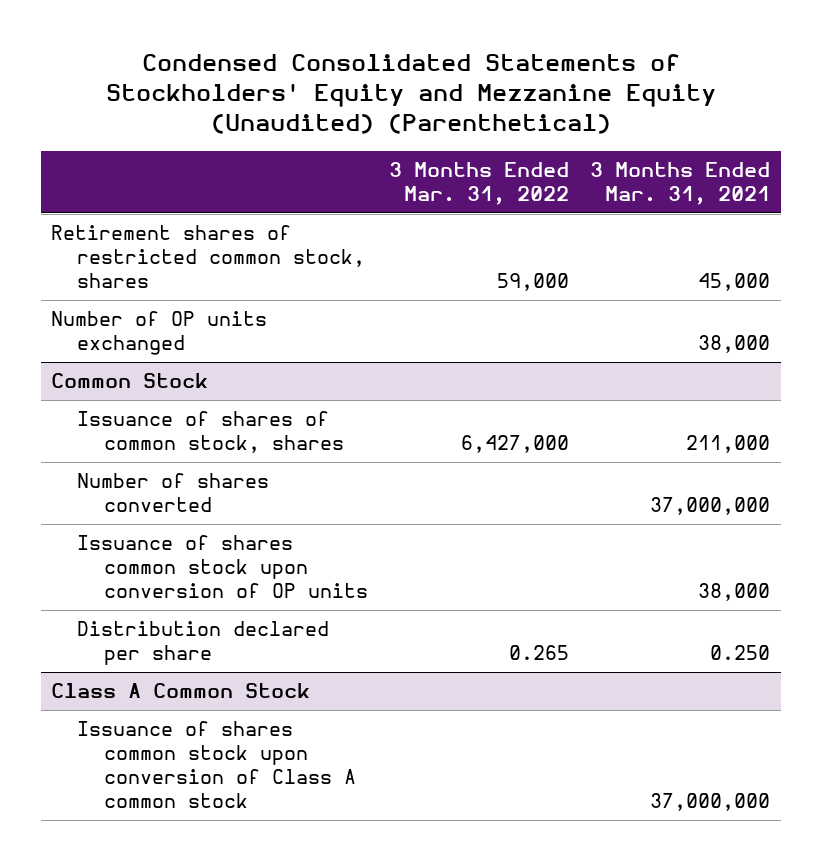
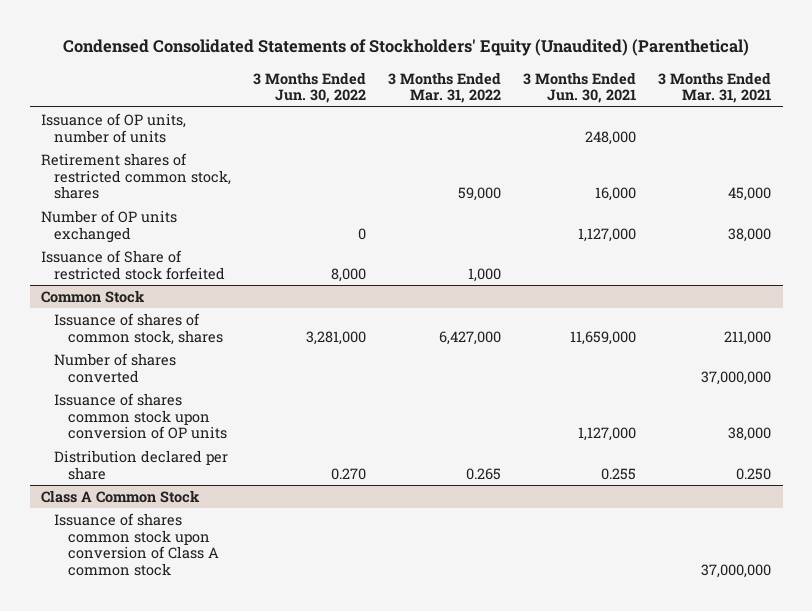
[105,53,716,135] Condensed Consolidated Statements of Stockholders' Equity and Mezzanine Equity (Unaudited) (Parenthetical) -> [63,39,750,57] Condensed Consolidated Statements of Stockholders' Equity (Unaudited) (Parenthetical)
none -> [253,71,367,104] 3 Months Ended Jun. 30, 2022
none -> [523,71,637,104] 3 Months Ended Jun. 30, 2021
none -> [40,112,186,143] Issuance of OP units, number of units
none -> [40,249,226,280] Issuance of Share of restricted stock forfeited

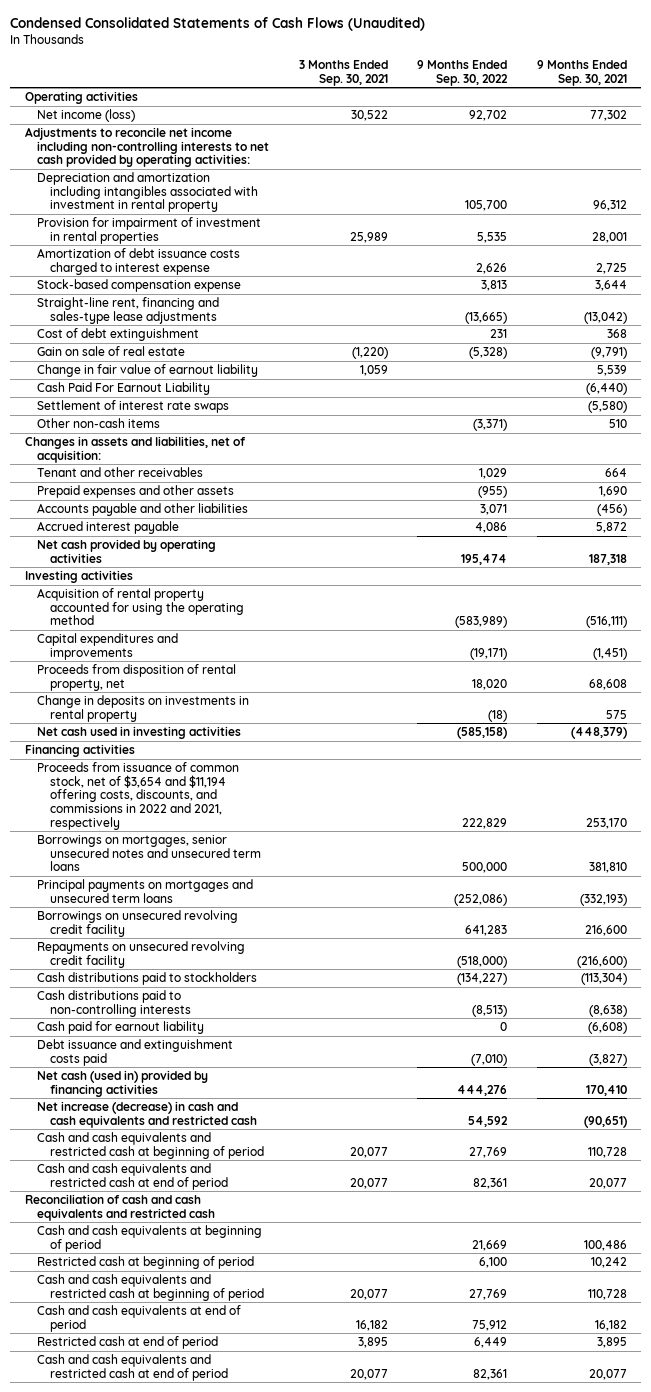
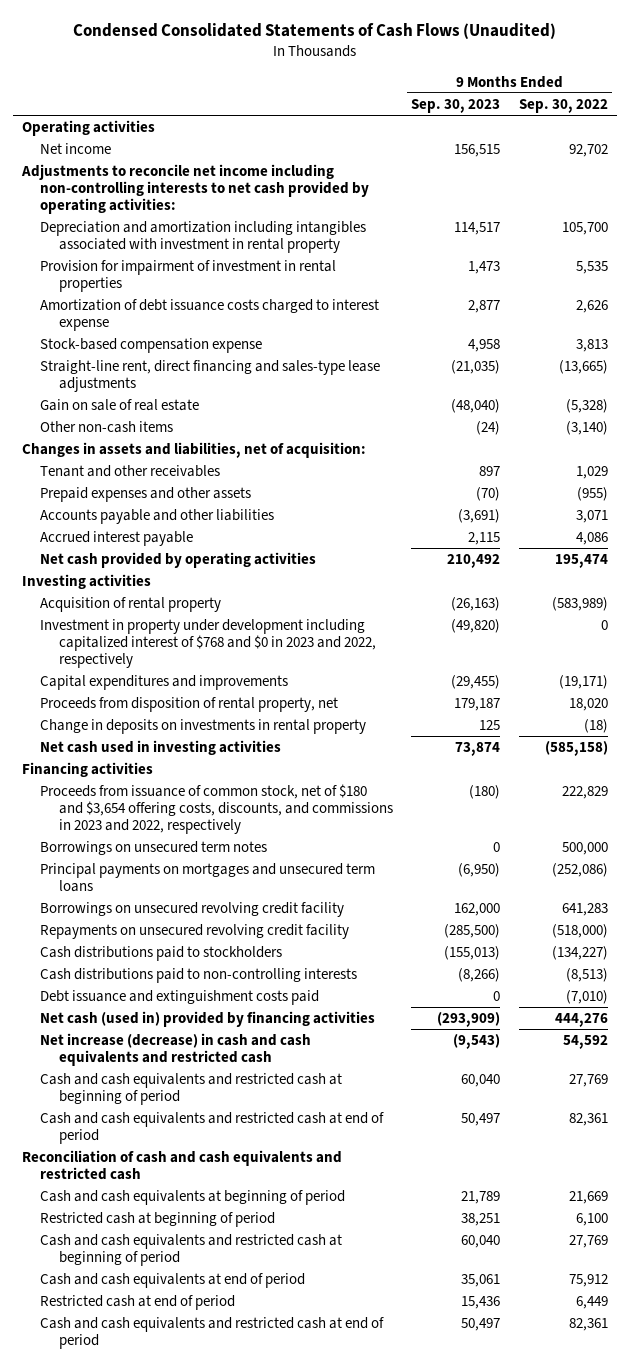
[298,60,388,86] 3 Months Ended Sep. 30, 2021 -> none
[536,60,627,86] 9 Months Ended Sep. 30, 2021 -> none
none -> [411,98,501,113] Sep. 30, 2023
[37,108,136,122] Net income (loss) -> [40,143,112,155] Net income
[37,327,200,341] Cost of debt extinguishment -> none
[37,296,220,324] Straight-line rent, financing and sales-type lease adjustments -> [40,360,381,393] Straight-line rent, direct financing and sales-type lease adjustments
[37,363,259,377] Change in fair value of earnout liability -> none
[37,381,211,395] Cash Paid For Earnout Liability -> none
[37,399,230,413] Settlement of interest rate swaps -> none
[473,418,508,431] (3,371) -> [565,421,608,436] (3,140)
[37,587,245,626] Acquisition of rental property accounted for using the operating method -> [40,597,222,613] Acquisition of rental property
none -> [40,619,377,669] Investment in property under development including capitalized interest of $768 and $0 in 2023 and 2022, respectively
[37,761,240,830] Proceeds from issuance of common stock, net of $3,654 and $11,194 offering costs, discounts, and commissions in 2022 and 2021, respectively -> [40,784,394,835] Proceeds from issuance of common stock, net of $180 and $3,654 offering costs, discounts, and commissions in 2023 and 2022, respectively
[37,834,262,872] Borrowings on mortgages, senior unsecured notes and unsecured term loans -> [40,841,268,856] Borrowings on unsecured term notes
[37,1020,205,1034] Cash paid for earnout liability -> none

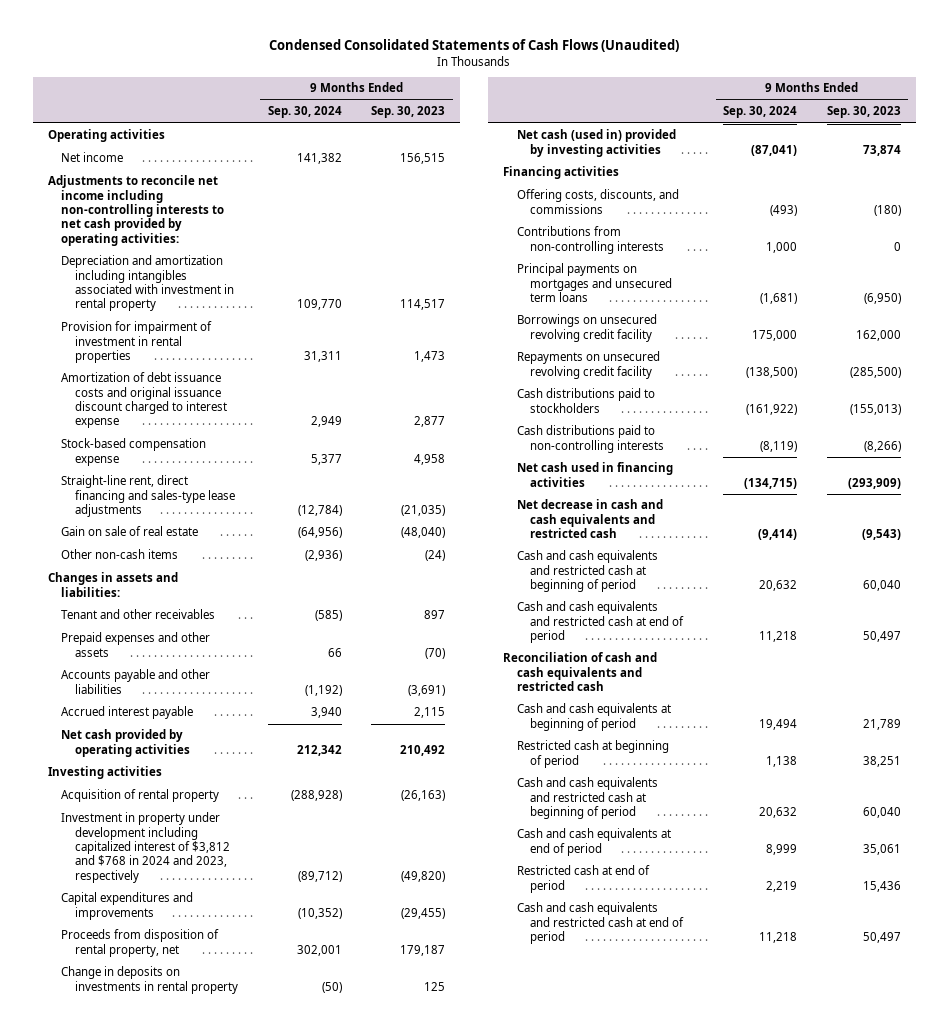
[518,98,608,113] Sep. 30, 2022 -> none
none -> [267,106,342,119] Sep. 30, 2024
[40,299,380,332] Amortization of debt issuance costs charged to interest expense -> [61,372,227,429] Amortization of debt issuance costs and original issuance discount charged to interest expense
[21,442,366,459] Changes in assets and liabilities, net of acquisition: -> [47,572,178,597] Changes in assets and liabilities:
[40,619,377,669] Investment in property under development including capitalized interest of $768 and $0 in 2023 and 2022, respectively -> [61,812,230,883] Investment in property under development including capitalized interest of $3,812 and $768 in 2024 and 2023, respectively
[40,740,282,756] Net cash used in investing activities -> [516,129,676,157] Net cash (used in) provided by investing activities
[40,841,268,856] Borrowings on unsecured term notes -> none
[40,784,394,835] Proceeds from issuance of common stock, net of $180 and $3,654 offering costs, discounts, and commissions in 2023 and 2022, respectively -> [516,189,679,214] Offering costs, discounts, and commissions
none -> [516,226,665,254] Contributions from non-controlling interests
[40,990,320,1006] Debt issuance and extinguishment costs paid -> none
[40,1011,376,1028] Net cash (used in) provided by financing activities -> [516,462,673,487] Net cash used in financing activities
[40,1033,312,1067] Net increase (decrease) in cash and cash equivalents and restricted cash -> [516,499,663,539] Net decrease in cash and cash equivalents and restricted cash

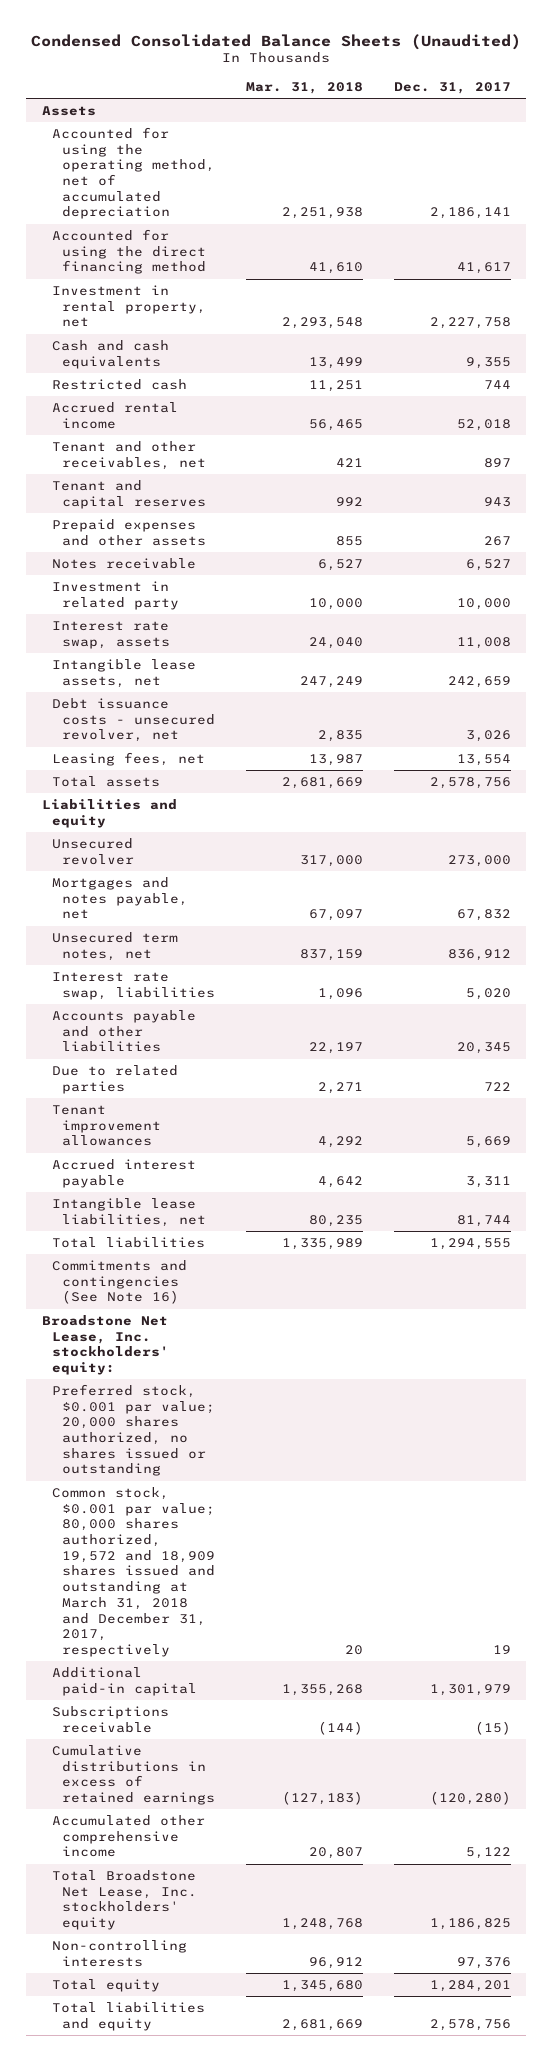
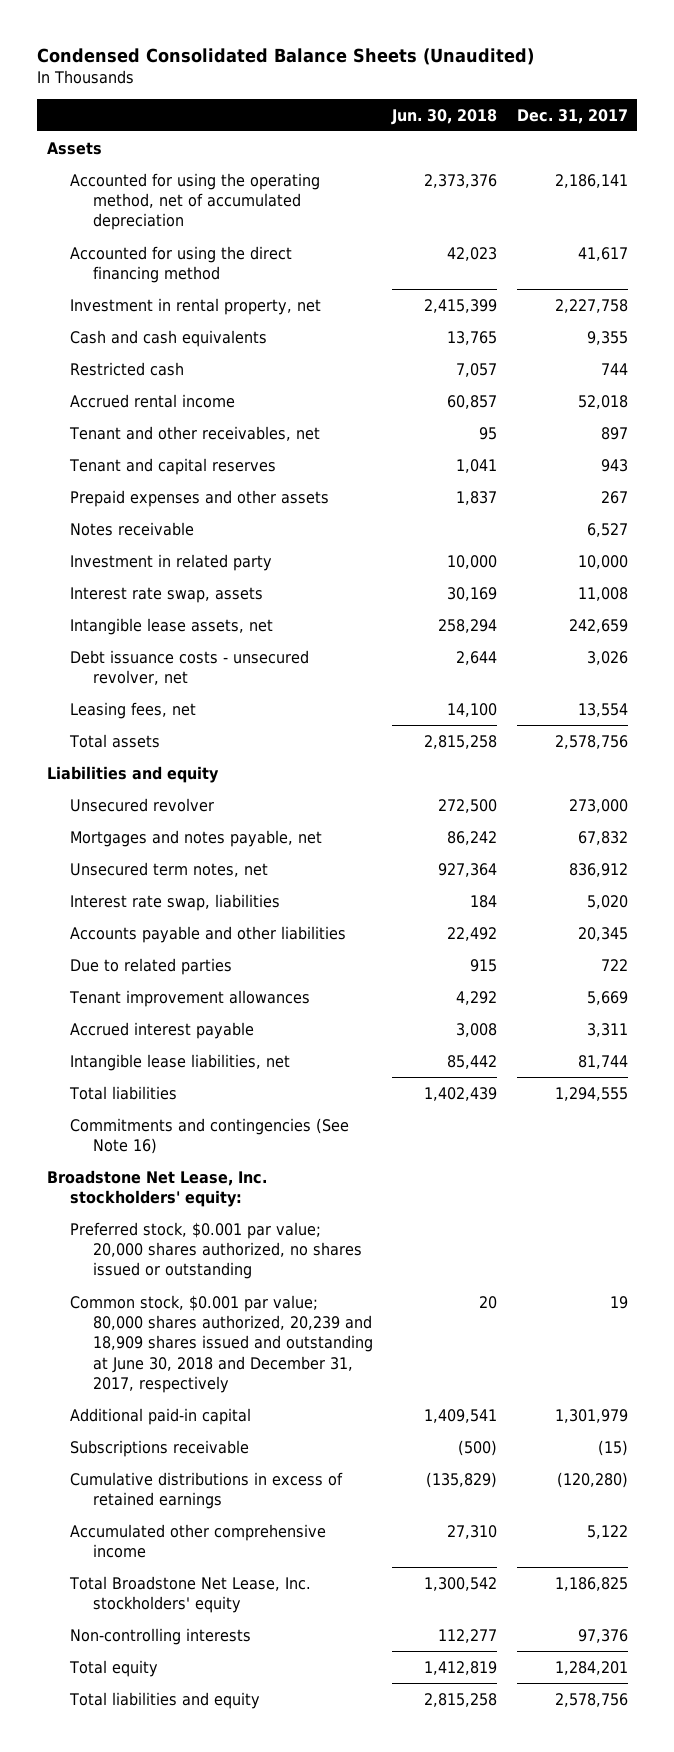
[245,81,363,94] Mar. 31, 2018 -> none
none -> [391,108,498,125] Jun. 30, 2018
[51,1487,215,1657] Common stock, $0.001 par value; 80,000 shares authorized, 19,572 and 18,909 shares issued and outstanding at March 31, 2018 and December 31, 2017, respectively -> [69,1294,374,1393] Common stock, $0.001 par value; 80,000 shares authorized, 20,239 and 18,909 shares issued and outstanding at June 30, 2018 and December 31, 2017, respectively

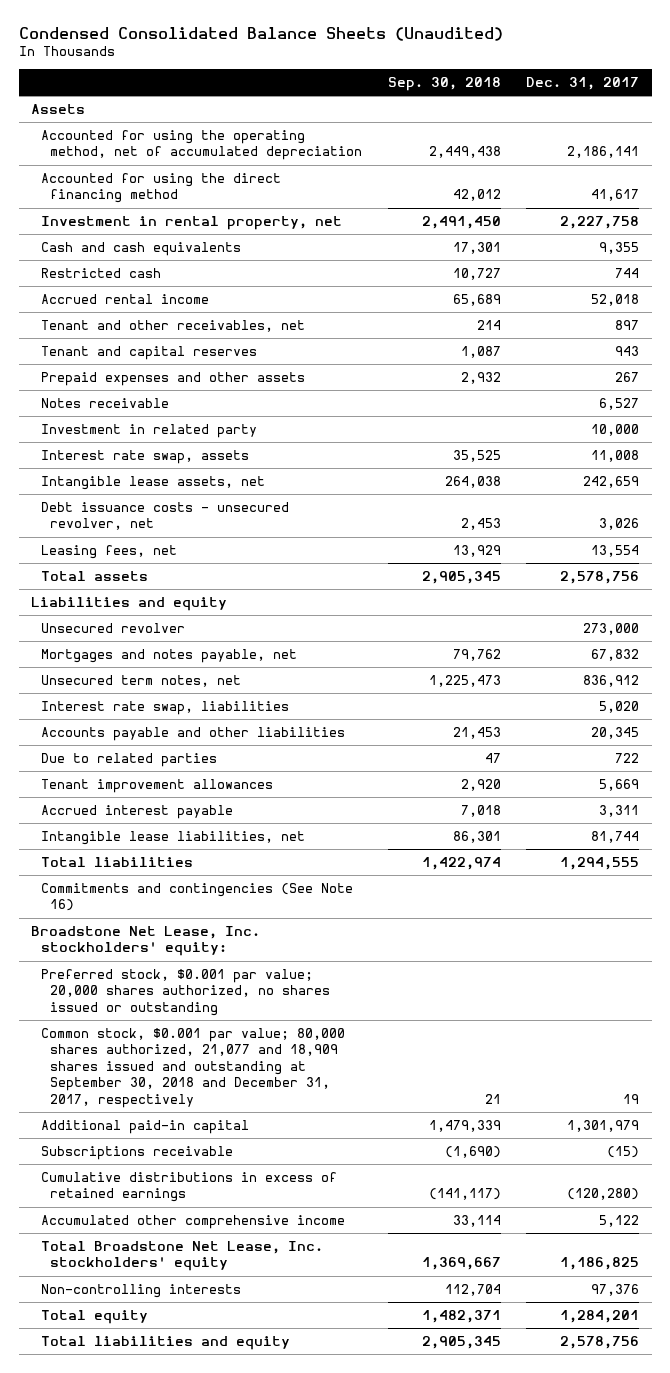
[391,108,498,125] Jun. 30, 2018 -> none
none -> [387,76,501,91] Sep. 30, 2018
[69,1294,374,1393] Common stock, $0.001 par value; 80,000 shares authorized, 20,239 and 18,909 shares issued and outstanding at June 30, 2018 and December 31, 2017, respectively -> [40,1027,345,1108] Common stock, $0.001 par value; 80,000 shares authorized, 21,077 and 18,909 shares issued and outstanding at September 30, 2018 and December 31, 2017, respectively

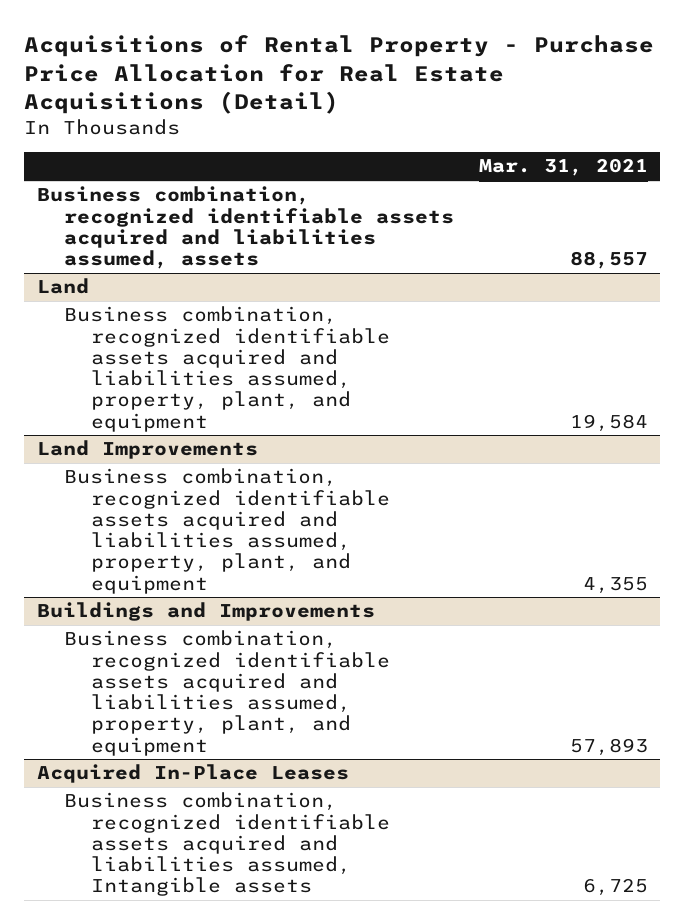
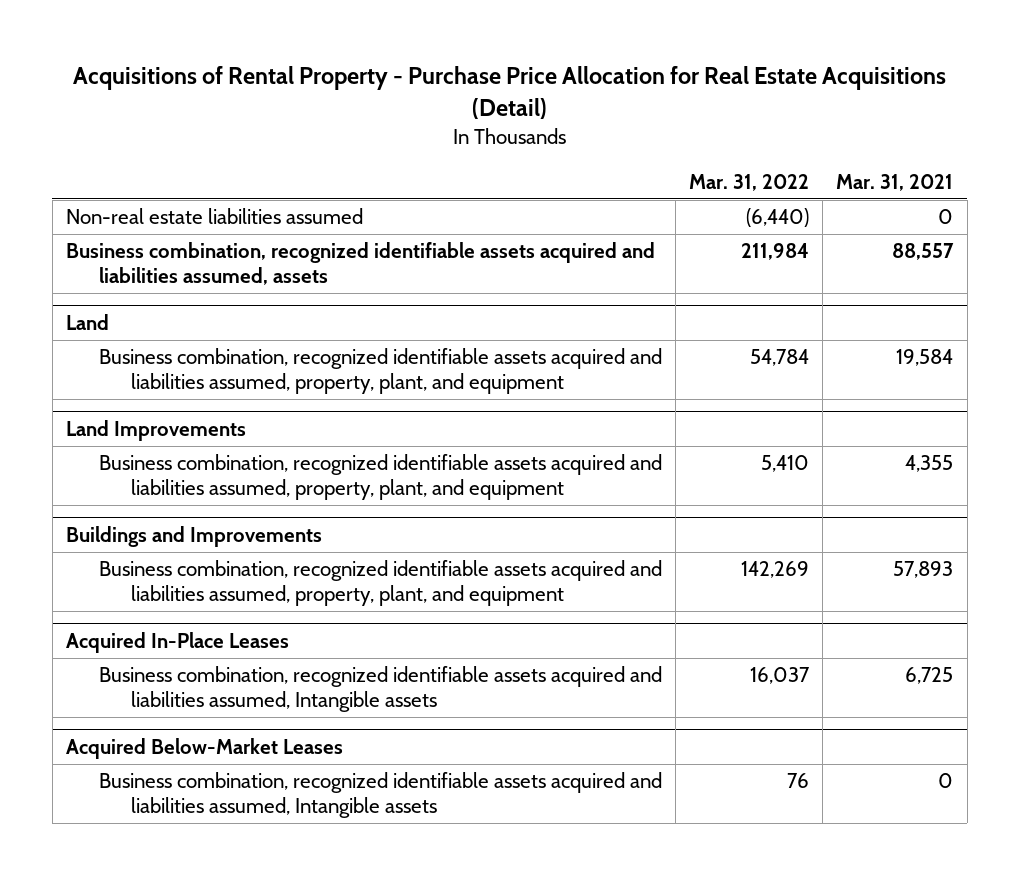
none -> [689,173,810,191] Mar. 31, 2022
none -> [66,208,364,225] Non-real estate liabilities assumed
none -> [66,737,344,759] Acquired Below-Market Leases
none -> [98,772,662,819] Business combination, recognized identifiable assets acquired and liabilities assumed, Intangible assets

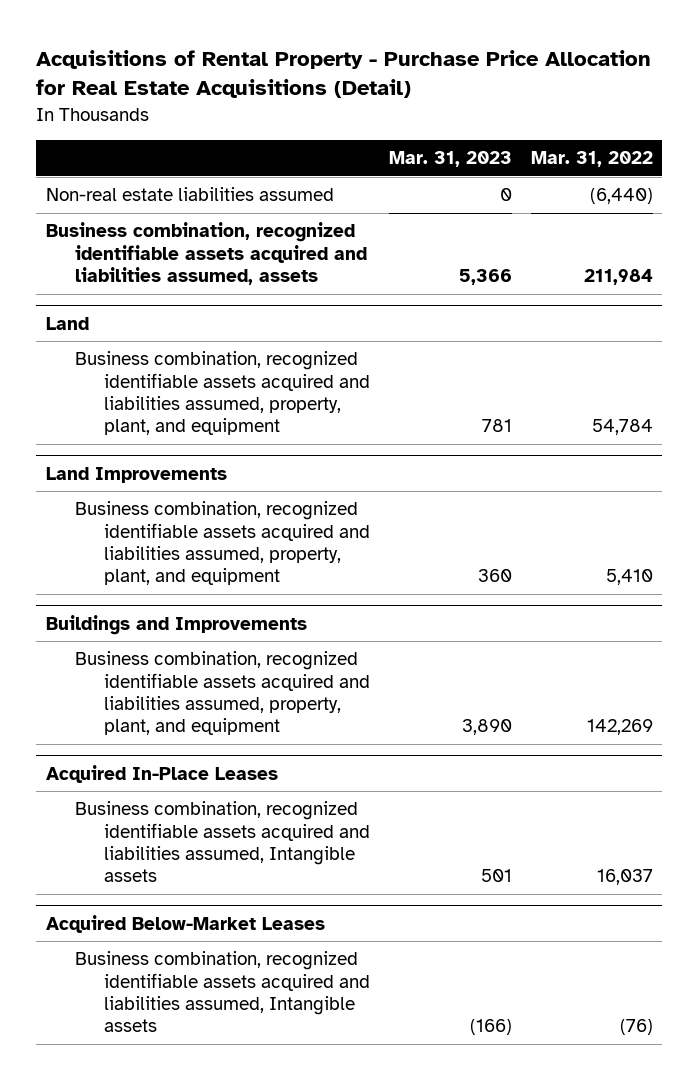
[836,173,954,191] Mar. 31, 2021 -> none
none -> [388,151,512,168] Mar. 31, 2023
[787,773,810,789] 76 -> [619,1019,653,1036] (76)

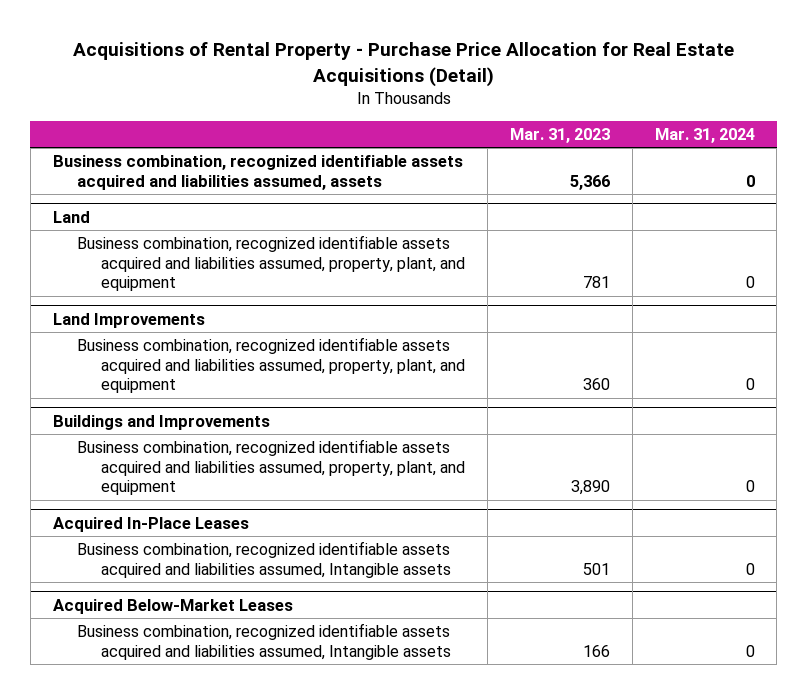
[530,151,653,168] Mar. 31, 2022 -> none
none -> [654,127,755,143] Mar. 31, 2024
[45,187,334,202] Non-real estate liabilities assumed -> none
[469,1019,512,1036] (166) -> [582,644,610,657] 166

